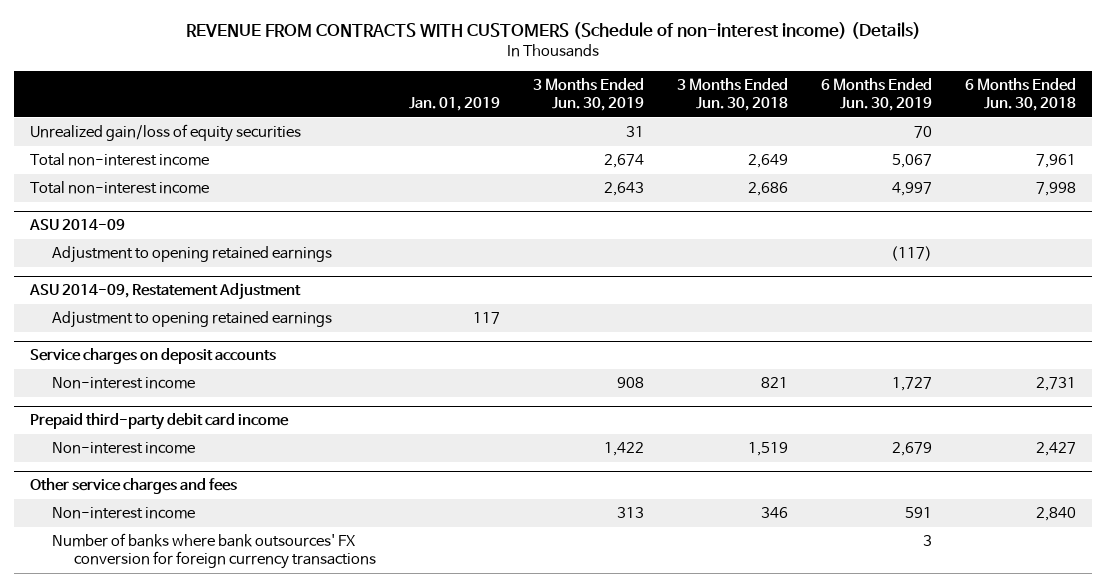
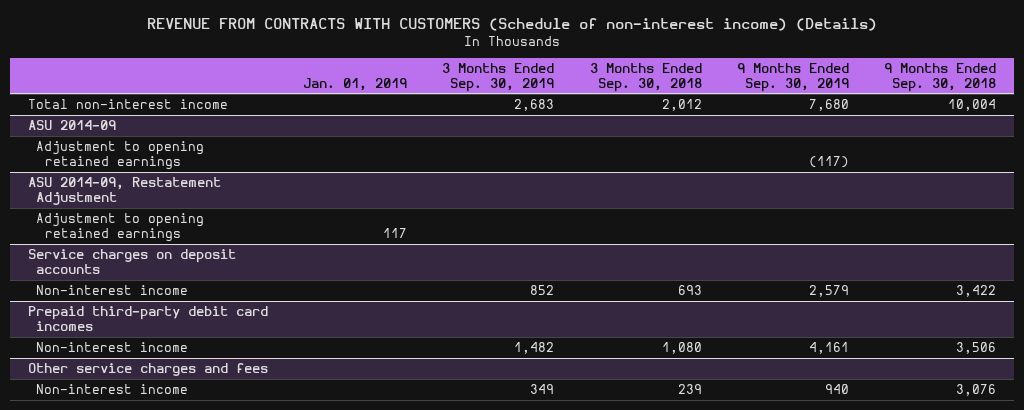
[533,77,645,112] 3 Months Ended Jun. 30, 2019 -> none
[677,77,789,112] 3 Months Ended Jun. 30, 2018 -> none
[821,77,933,112] 6 Months Ended Jun. 30, 2019 -> none
[964,77,1076,112] 6 Months Ended Jun. 30, 2018 -> none
none -> [442,62,555,92] 3 Months Ended Sep. 30, 2019
none -> [589,62,702,92] 3 Months Ended Sep. 30, 2018
none -> [736,62,849,92] 9 Months Ended Sep. 30, 2019
none -> [884,62,997,92] 9 Months Ended Sep. 30, 2018
[30,124,302,143] Unrealized gain/loss of equity securities -> none
[30,181,210,195] Total non-interest income -> none
[30,413,290,431] Prepaid third-party debit card income -> [27,306,268,331] Prepaid third-party debit card incomes
[52,533,377,570] Number of banks where bank outsources' FX conversion for foreign currency transactions -> none

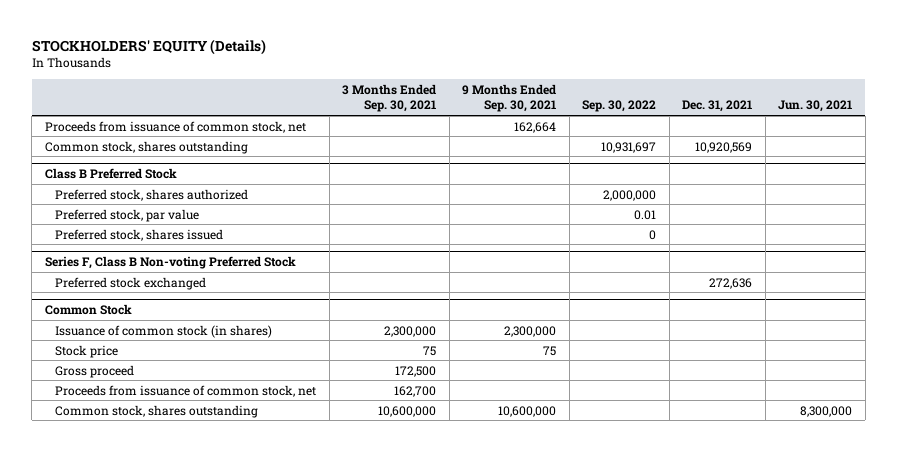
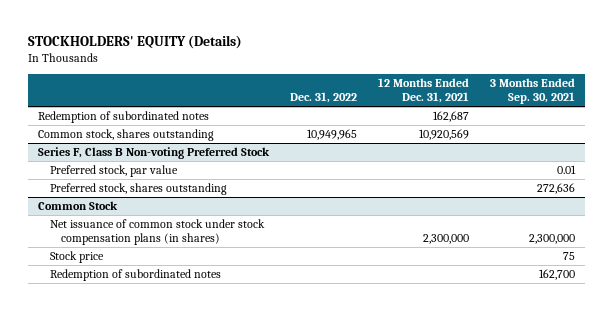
[462,83,557,113] 9 Months Ended Sep. 30, 2021 -> none
[582,100,657,113] Sep. 30, 2022 -> none
[682,100,753,113] Dec. 31, 2021 -> none
[778,100,853,113] Jun. 30, 2021 -> none
none -> [290,92,358,104] Dec. 31, 2022
none -> [377,77,469,104] 12 Months Ended Dec. 31, 2021
[44,120,306,133] Proceeds from issuance of common stock, net -> [38,110,210,123] Redemption of subordinated notes
[44,168,177,180] Class B Preferred Stock -> none
[55,188,249,201] Preferred stock, shares authorized -> none
[55,208,200,222] Preferred stock, par value -> none
[55,228,224,241] Preferred stock, shares issued -> none
[55,276,207,290] Preferred stock exchanged -> none
none -> [49,164,178,177] Preferred stock, par value
none -> [49,182,227,195] Preferred stock, shares outstanding
[55,324,273,338] Issuance of common stock (in shares) -> [49,218,265,246] Net issuance of common stock under stock compensation plans (in shares)
[55,364,135,378] Gross proceed -> none
[55,404,259,418] Common stock, shares outstanding -> none
[55,384,317,397] Proceeds from issuance of common stock, net -> [49,268,221,281] Redemption of subordinated notes

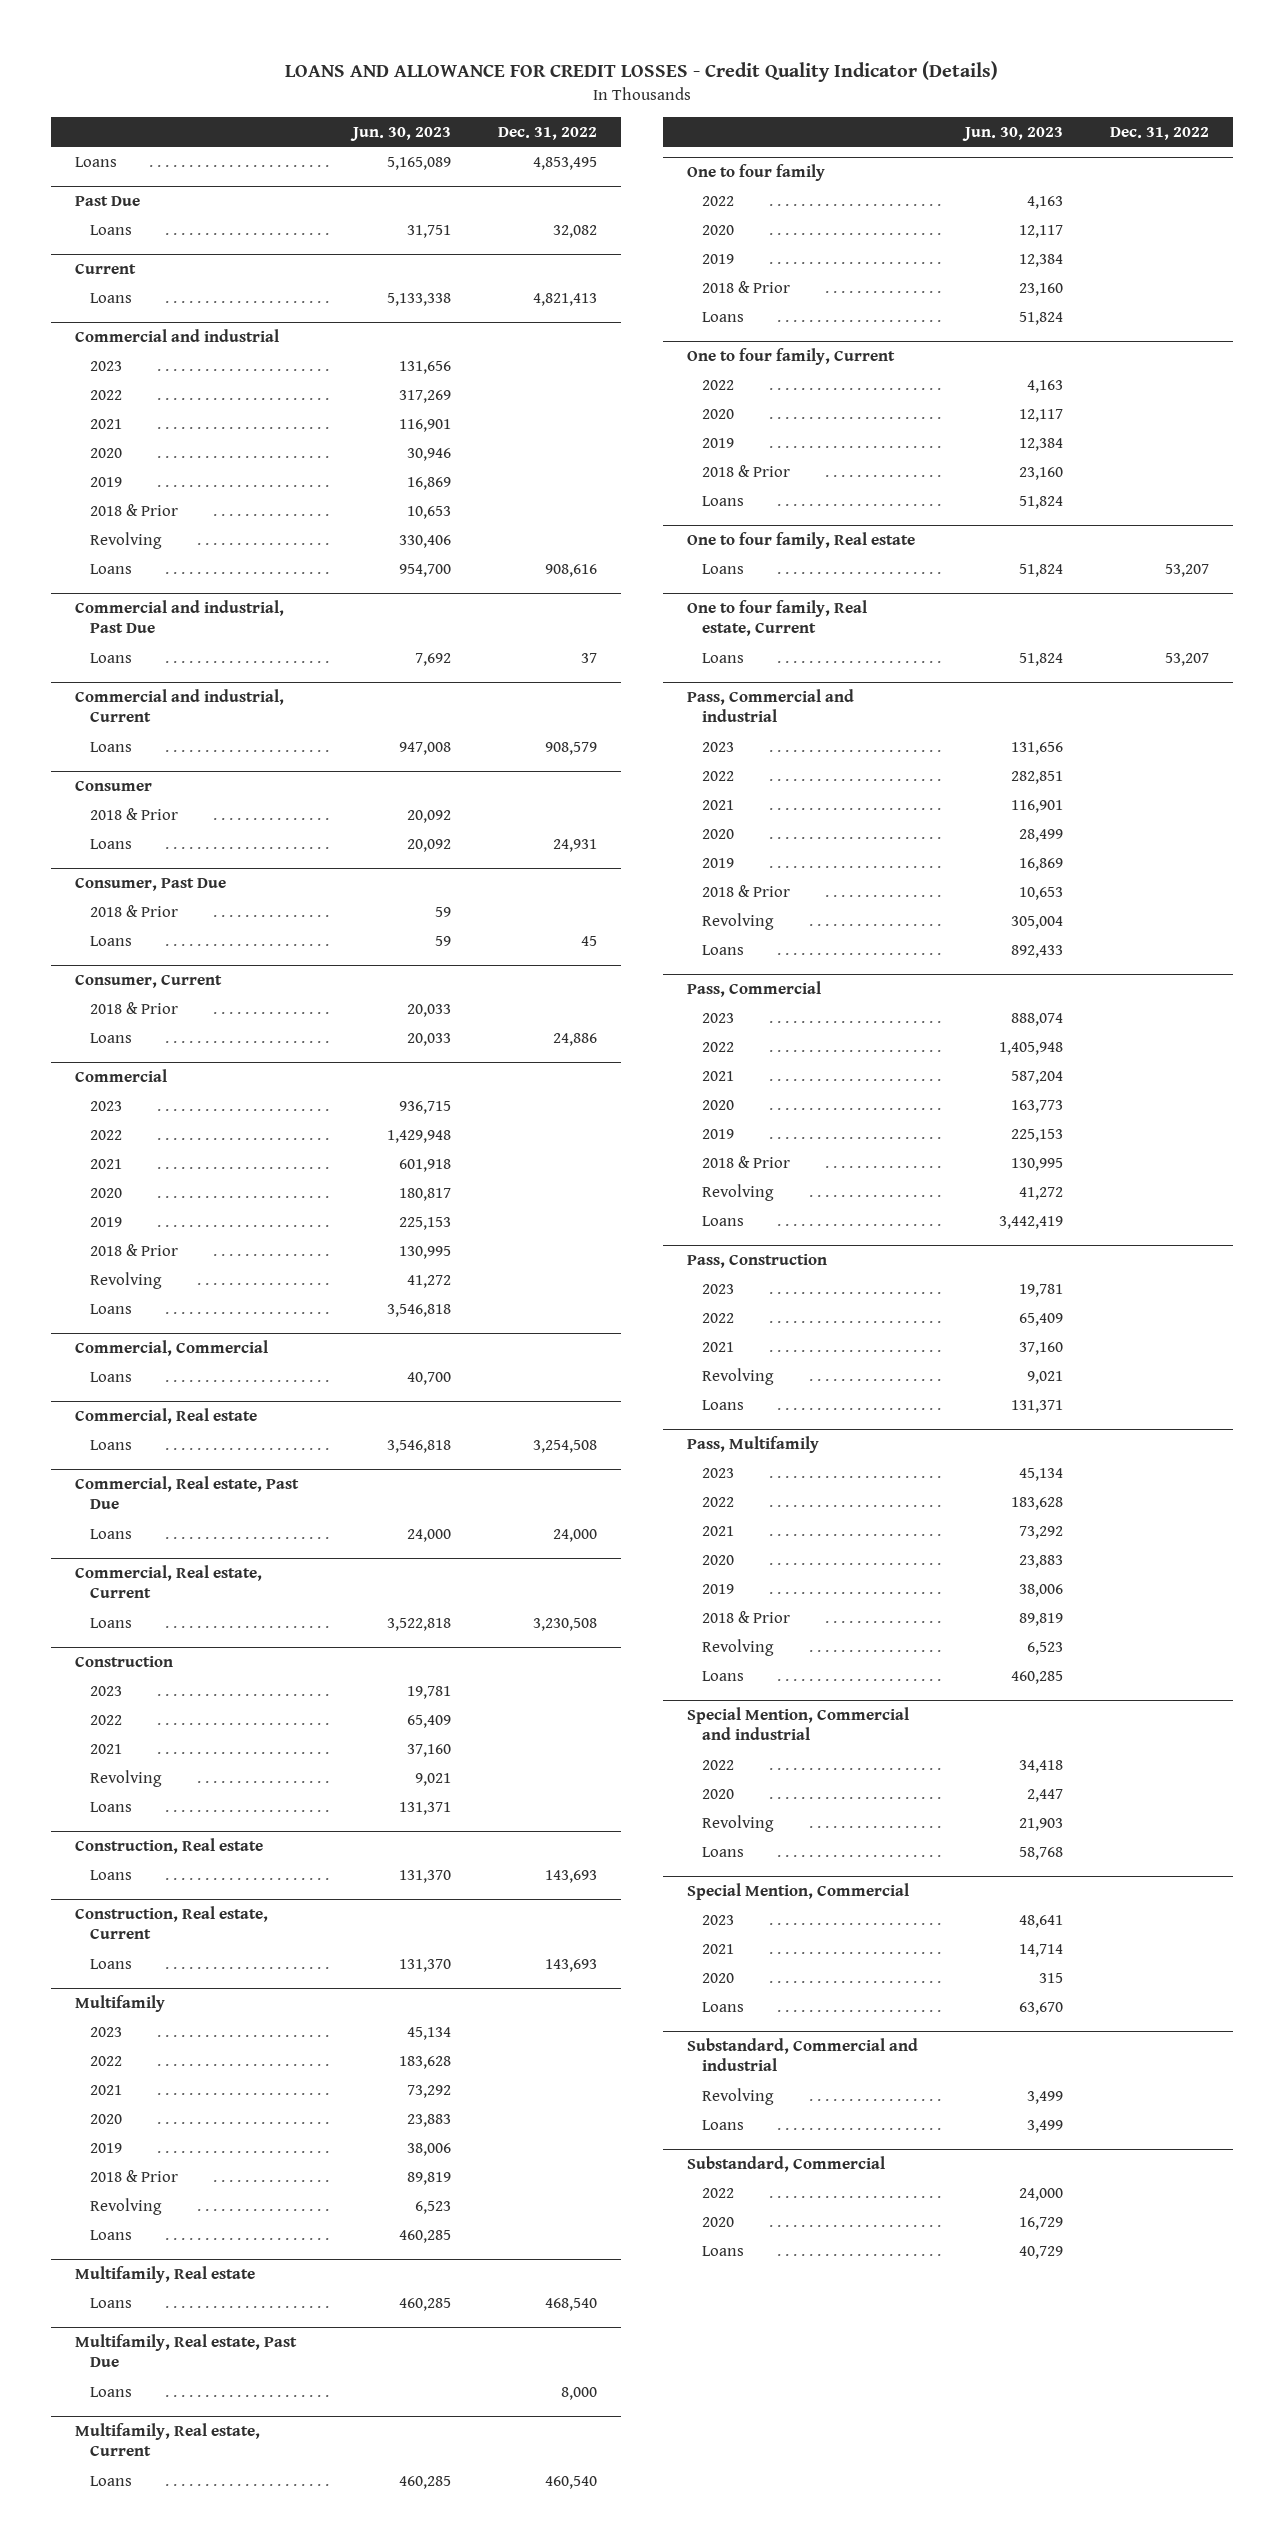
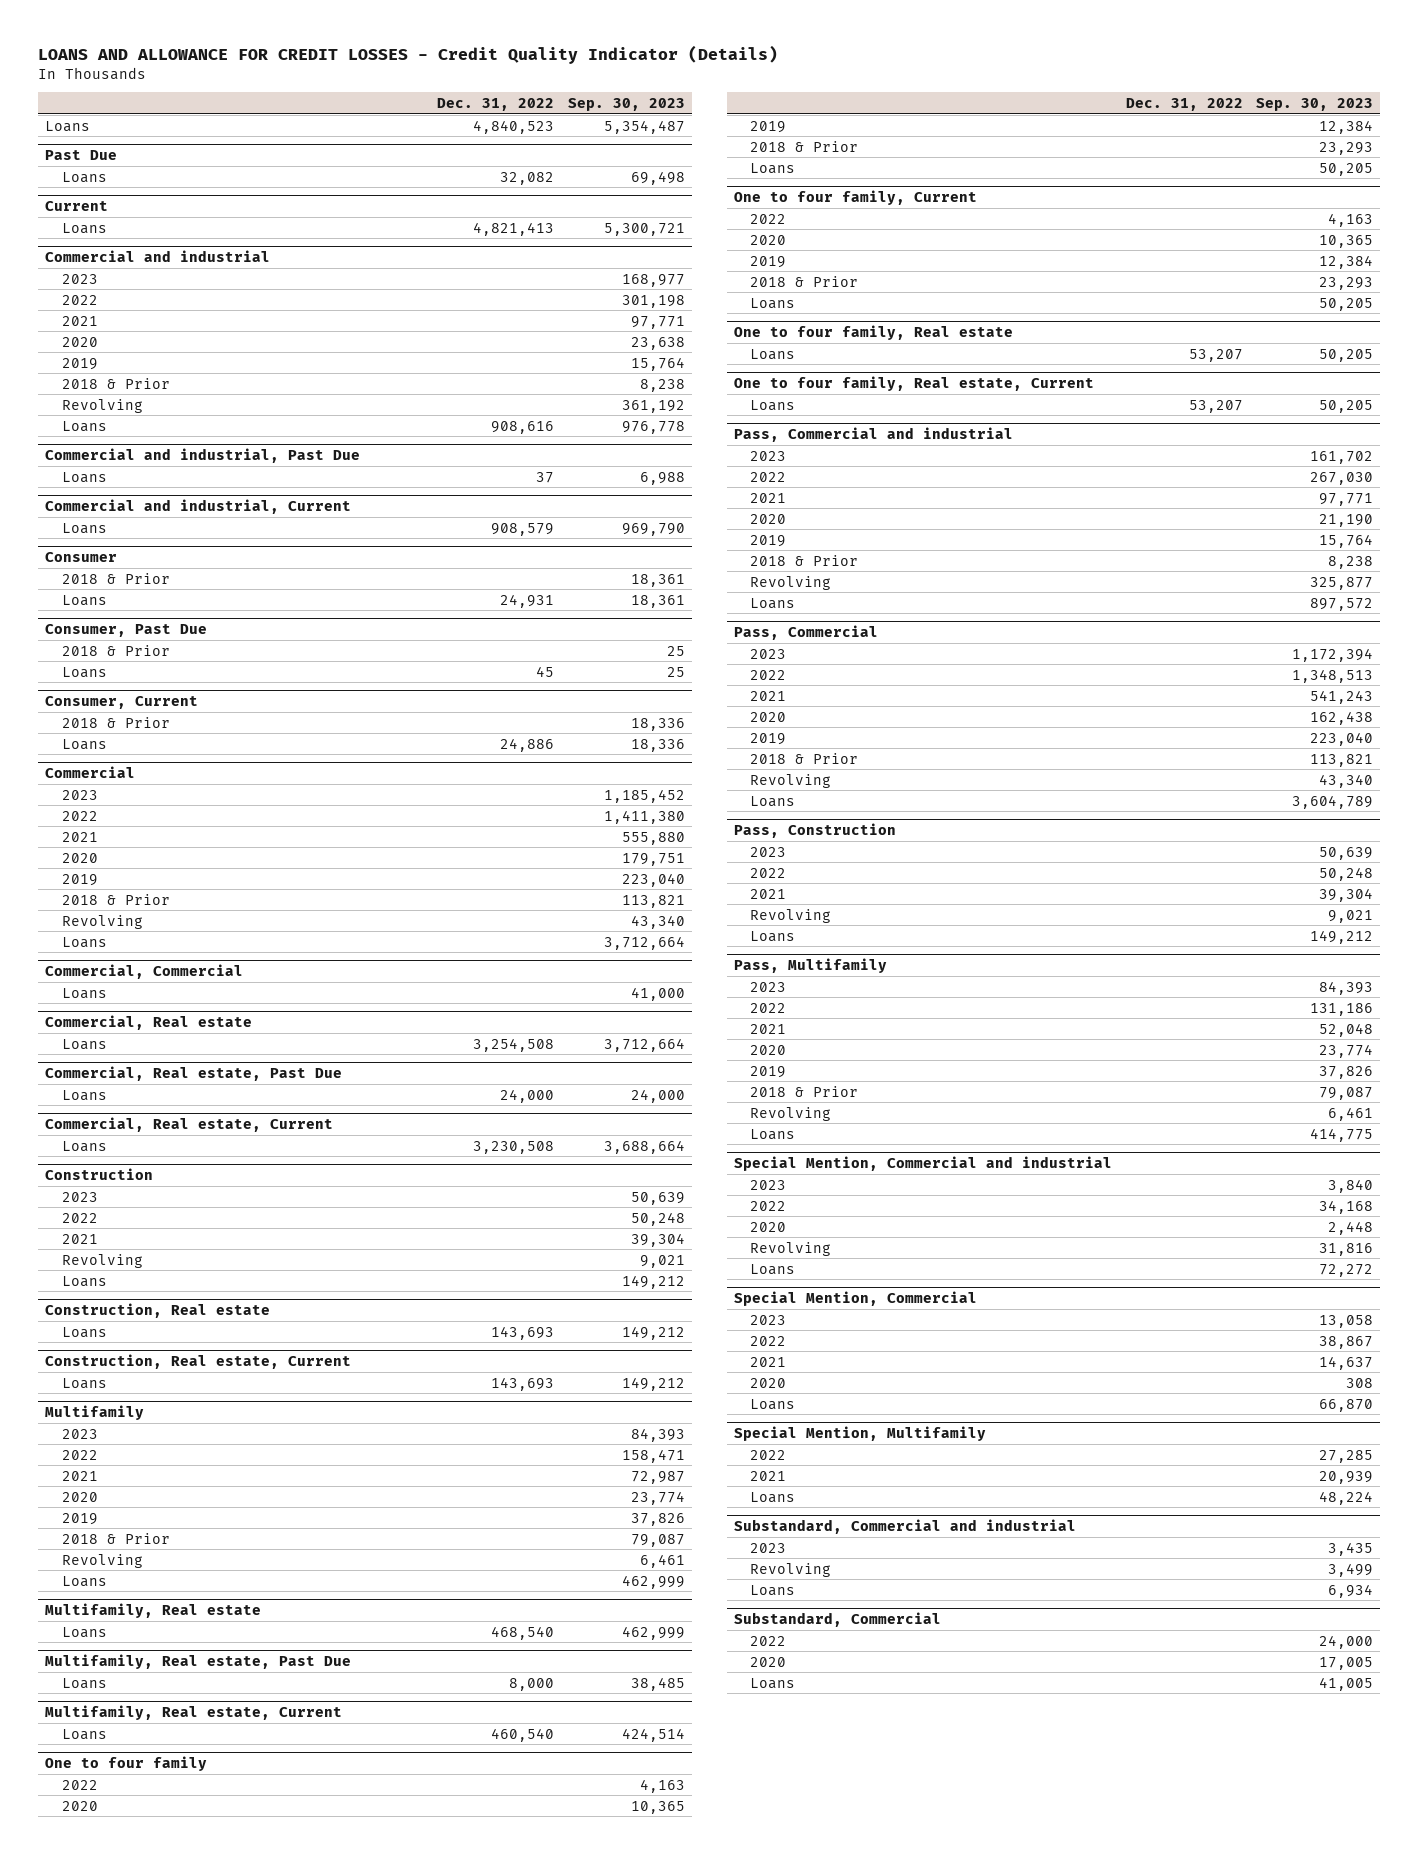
[349,126,451,141] Jun. 30, 2023 -> none
none -> [568,97,686,111] Sep. 30, 2023
[533,156,598,170] 4,853,495 -> [473,119,555,134] 4,840,523
none -> [750,1179,787,1190] 2023
none -> [750,1335,787,1346] 2022
none -> [733,1425,986,1441] Special Mention, Multifamily
none -> [750,1449,787,1460] 2022
none -> [750,1470,787,1481] 2021
none -> [750,1491,796,1503] Loans
none -> [750,1542,787,1553] 2023

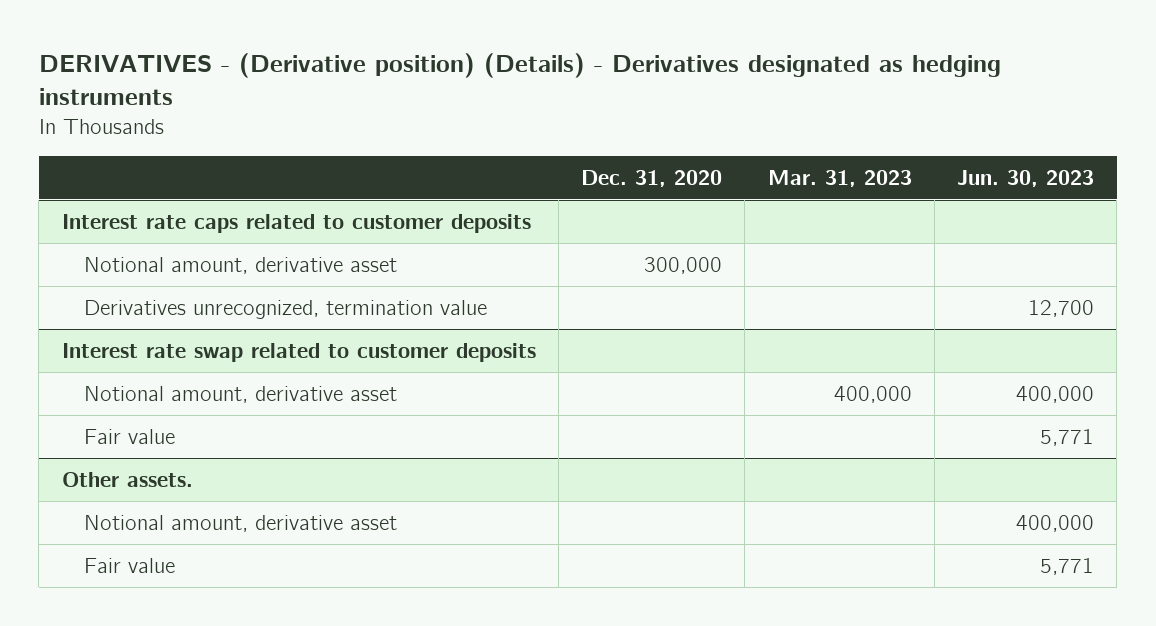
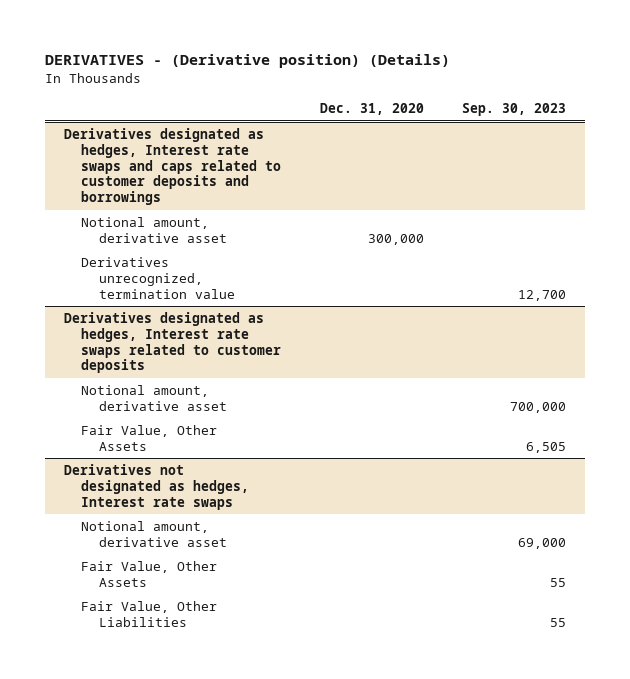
[38,53,1001,106] DERIVATIVES - (Derivative position) (Details) - Derivatives designated as hedging instruments -> [44,54,450,69] DERIVATIVES - (Derivative position) (Details)
[767,169,912,187] Mar. 31, 2023 -> none
[957,169,1095,187] Jun. 30, 2023 -> none
none -> [462,103,567,117] Sep. 30, 2023
[61,213,531,233] Interest rate caps related to customer deposits -> [64,128,282,206] Derivatives designated as hedges, Interest rate swaps and caps related to customer deposits and borrowings
[61,342,536,362] Interest rate swap related to customer deposits -> [64,312,282,374] Derivatives designated as hedges, Interest rate swaps related to customer deposits
[61,471,193,487] Other assets. -> none
[83,514,397,532] Notional amount, derivative asset -> none
[83,557,175,573] Fair value -> none
[83,428,175,444] Fair value -> [81,425,218,451] Fair Value, Other Assets
none -> [64,464,250,510] Derivatives not designated as hedges, Interest rate swaps
none -> [81,521,227,547] Notional amount, derivative asset
none -> [81,561,218,587] Fair Value, Other Assets
none -> [81,601,218,627] Fair Value, Other Liabilities

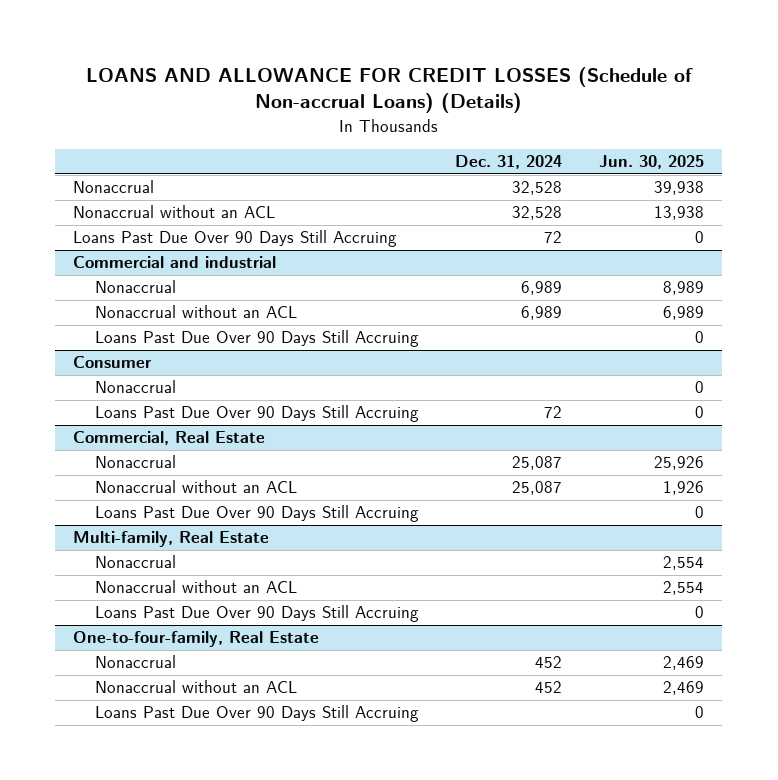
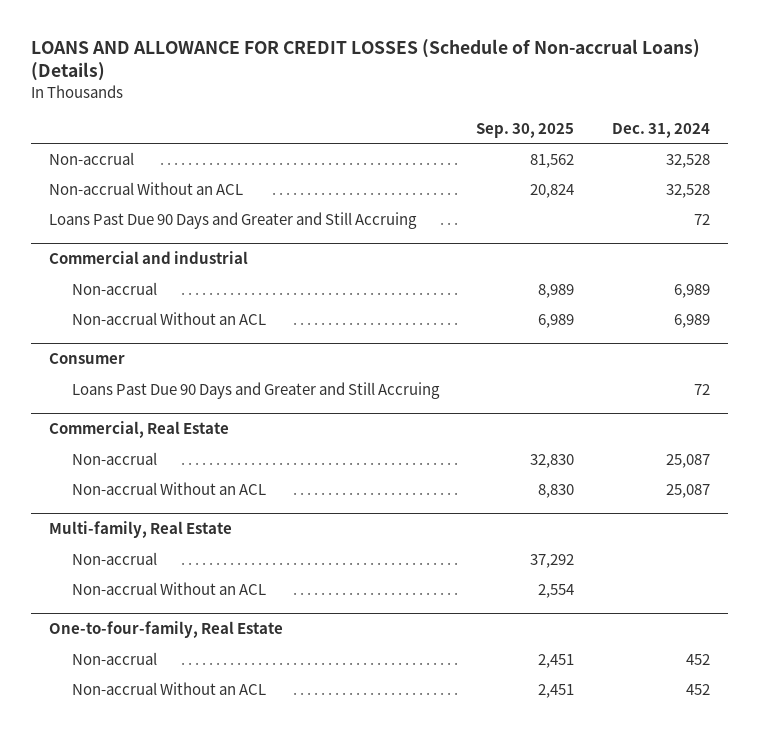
[599,155,705,170] Jun. 30, 2025 -> none
none -> [476,122,575,138] Sep. 30, 2025
[73,180,155,194] Nonaccrual -> [49,151,135,165] Non-accrual
[73,205,276,219] Nonaccrual without an ACL -> [49,181,244,195] Non-accrual Without an ACL
[73,230,398,248] Loans Past Due Over 90 Days Still Accruing -> [49,211,418,229] Loans Past Due 90 Days and Greater and Still Accruing
[94,330,419,348] Loans Past Due Over 90 Days Still Accruing -> none
[94,280,176,294] Nonaccrual -> [71,281,157,295] Non-accrual
[94,305,297,319] Nonaccrual without an ACL -> [71,311,266,325] Non-accrual Without an ACL
[94,380,176,394] Nonaccrual -> none
[94,405,419,423] Loans Past Due Over 90 Days Still Accruing -> [71,381,440,399] Loans Past Due 90 Days and Greater and Still Accruing
[94,505,419,523] Loans Past Due Over 90 Days Still Accruing -> none
[94,455,176,469] Nonaccrual -> [71,451,157,465] Non-accrual
[94,480,297,494] Nonaccrual without an ACL -> [71,481,266,495] Non-accrual Without an ACL
[94,605,419,623] Loans Past Due Over 90 Days Still Accruing -> none
[94,555,176,569] Nonaccrual -> [71,551,157,565] Non-accrual
[94,580,297,594] Nonaccrual without an ACL -> [71,581,266,595] Non-accrual Without an ACL
[94,705,419,723] Loans Past Due Over 90 Days Still Accruing -> none
[94,655,176,669] Nonaccrual -> [71,651,157,665] Non-accrual
[94,680,297,694] Nonaccrual without an ACL -> [71,681,266,695] Non-accrual Without an ACL

